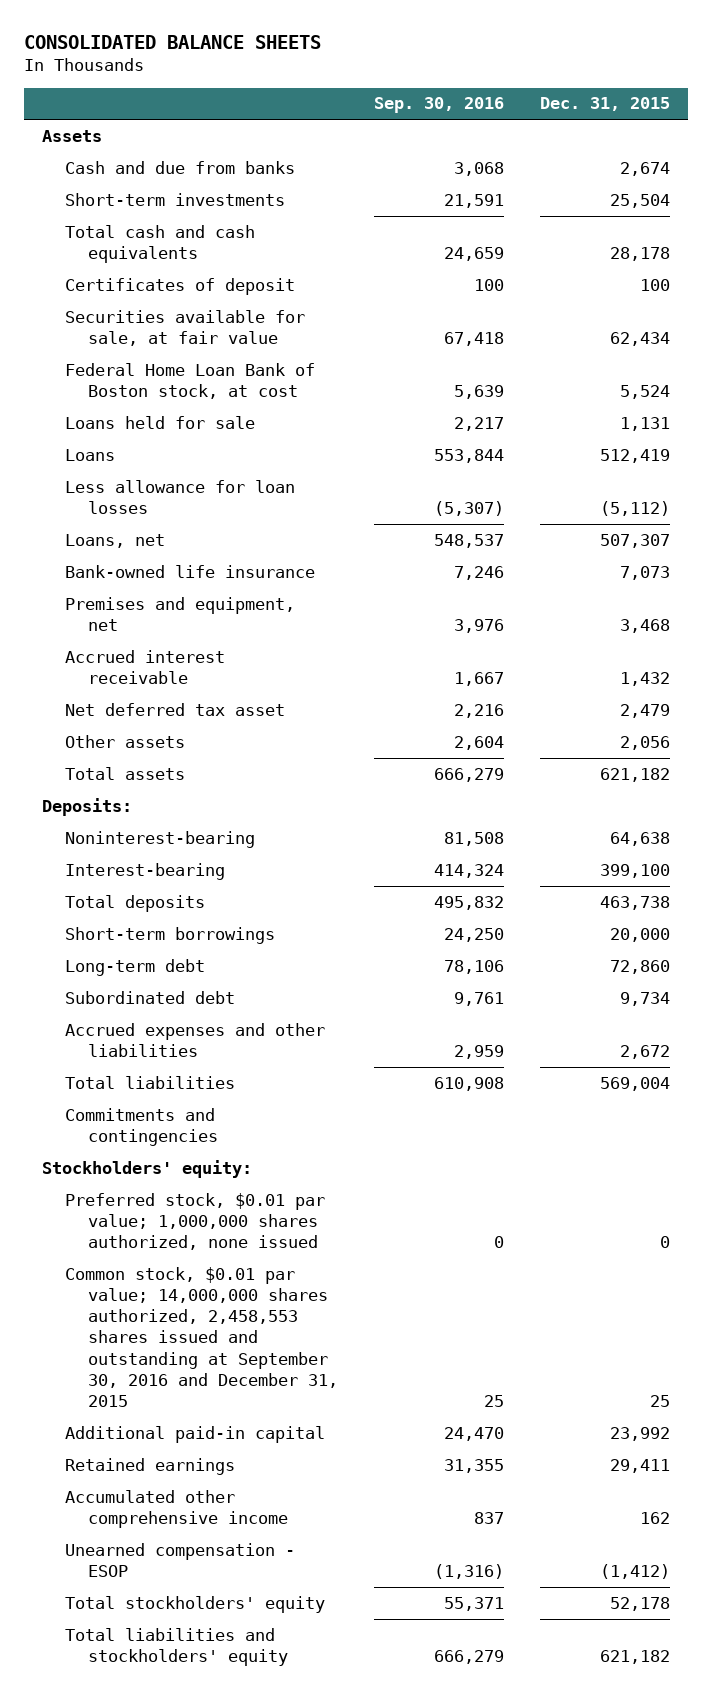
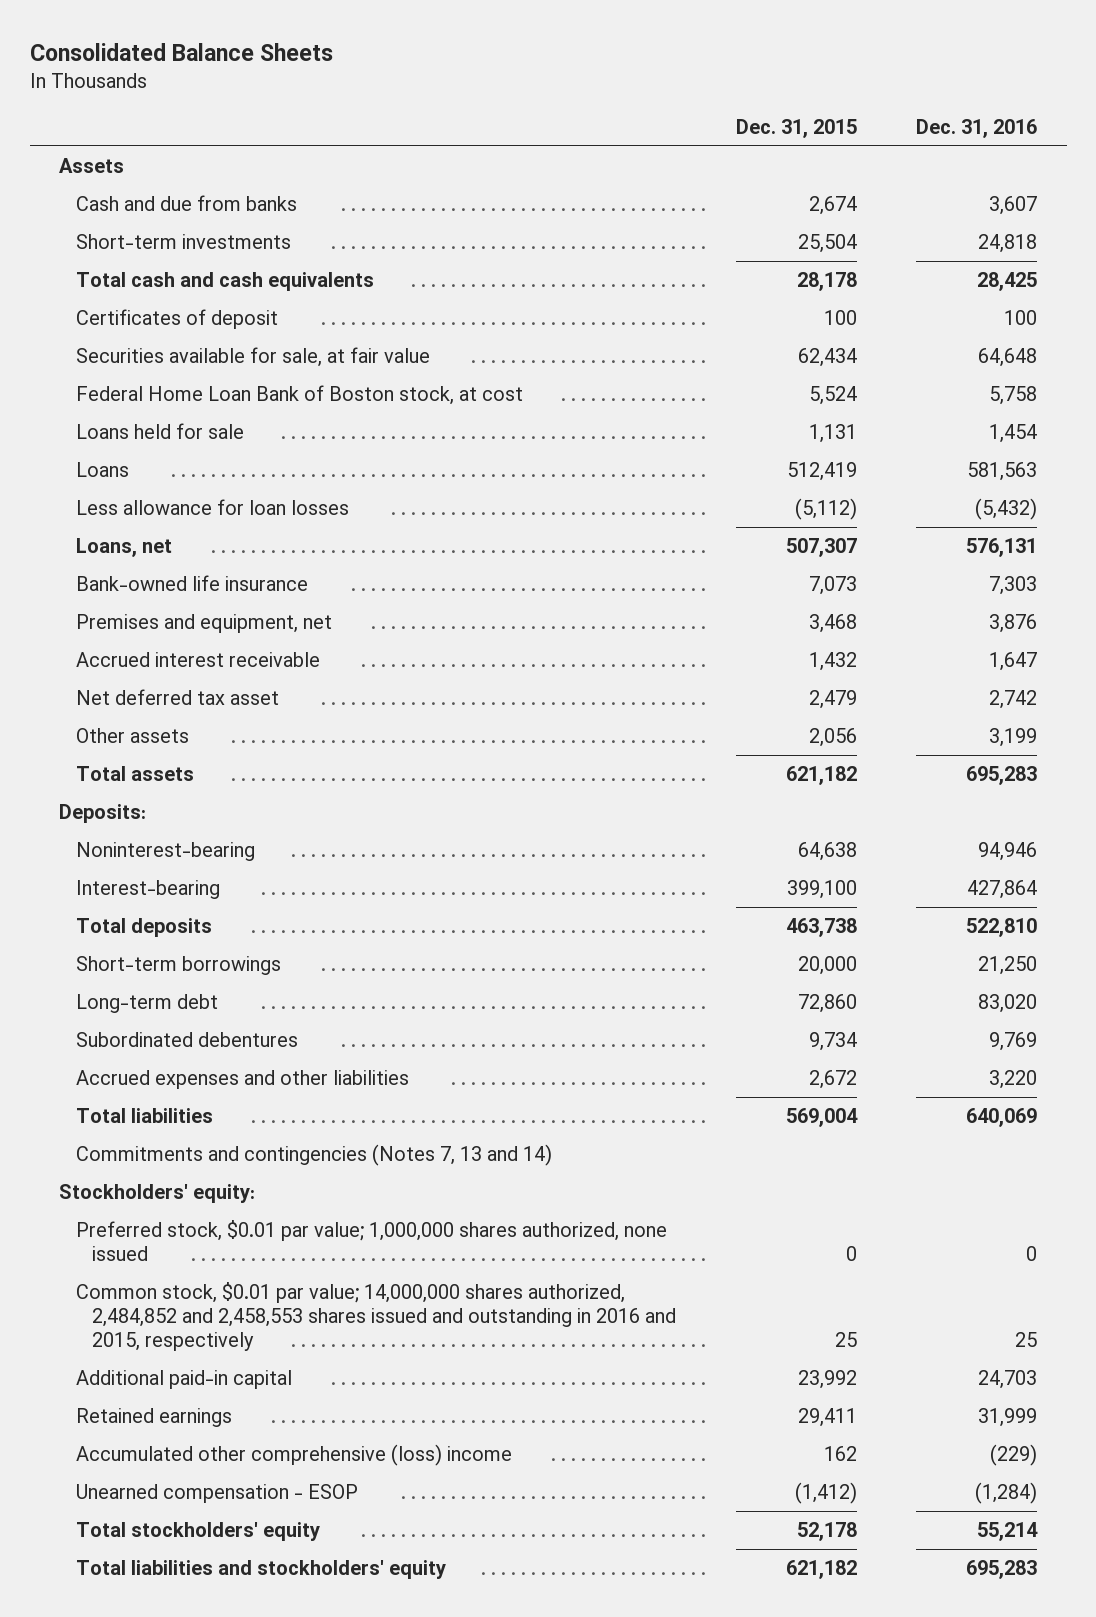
[23,35,321,50] CONSOLIDATED BALANCE SHEETS -> [29,42,333,61] Consolidated Balance Sheets
[373,97,504,114] Sep. 30, 2016 -> none
none -> [916,118,1038,138] Dec. 31, 2016
[64,990,235,1004] Subordinated debt -> [75,1031,298,1047] Subordinated debentures
[64,1107,218,1147] Commitments and contingencies -> [75,1143,552,1166] Commitments and contingencies (Notes 7, 13 and 14)
[64,1266,338,1407] Common stock, $0.01 par value; 14,000,000 shares authorized, 2,458,553 shares issued and outstanding at September 30, 2016 and December 31, 2015 -> [75,1281,677,1352] Common stock, $0.01 par value; 14,000,000 shares authorized, 2,484,852 and 2,458,553 shares issued and outstanding in 2016 and 2015, respectively
[64,1489,288,1529] Accumulated other comprehensive income -> [75,1443,512,1466] Accumulated other comprehensive (loss) income

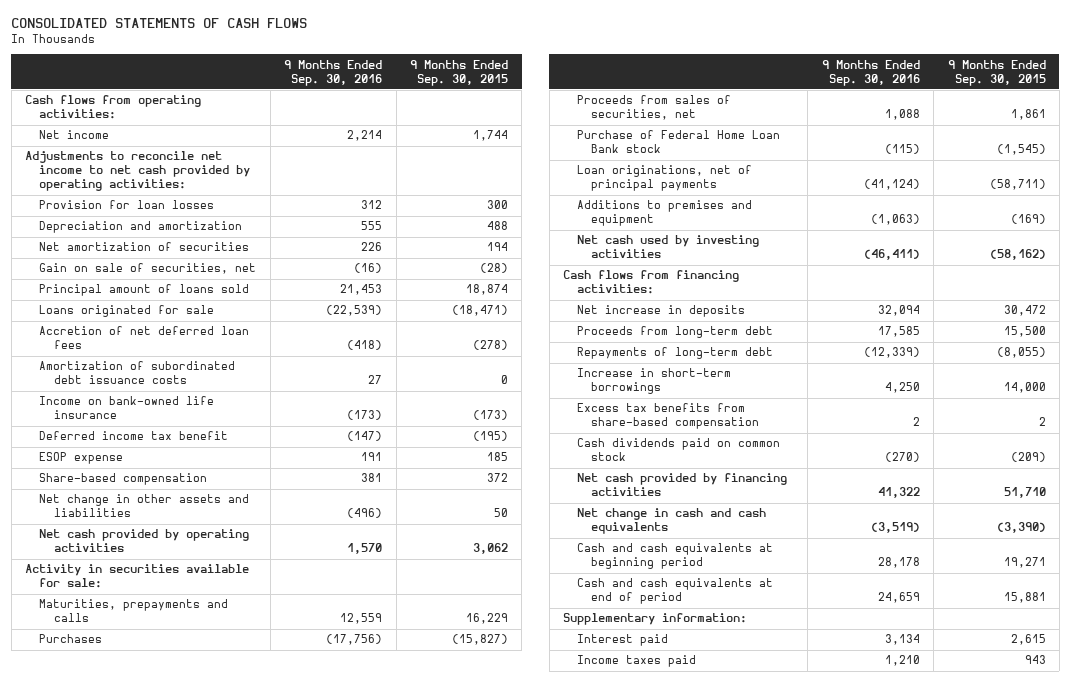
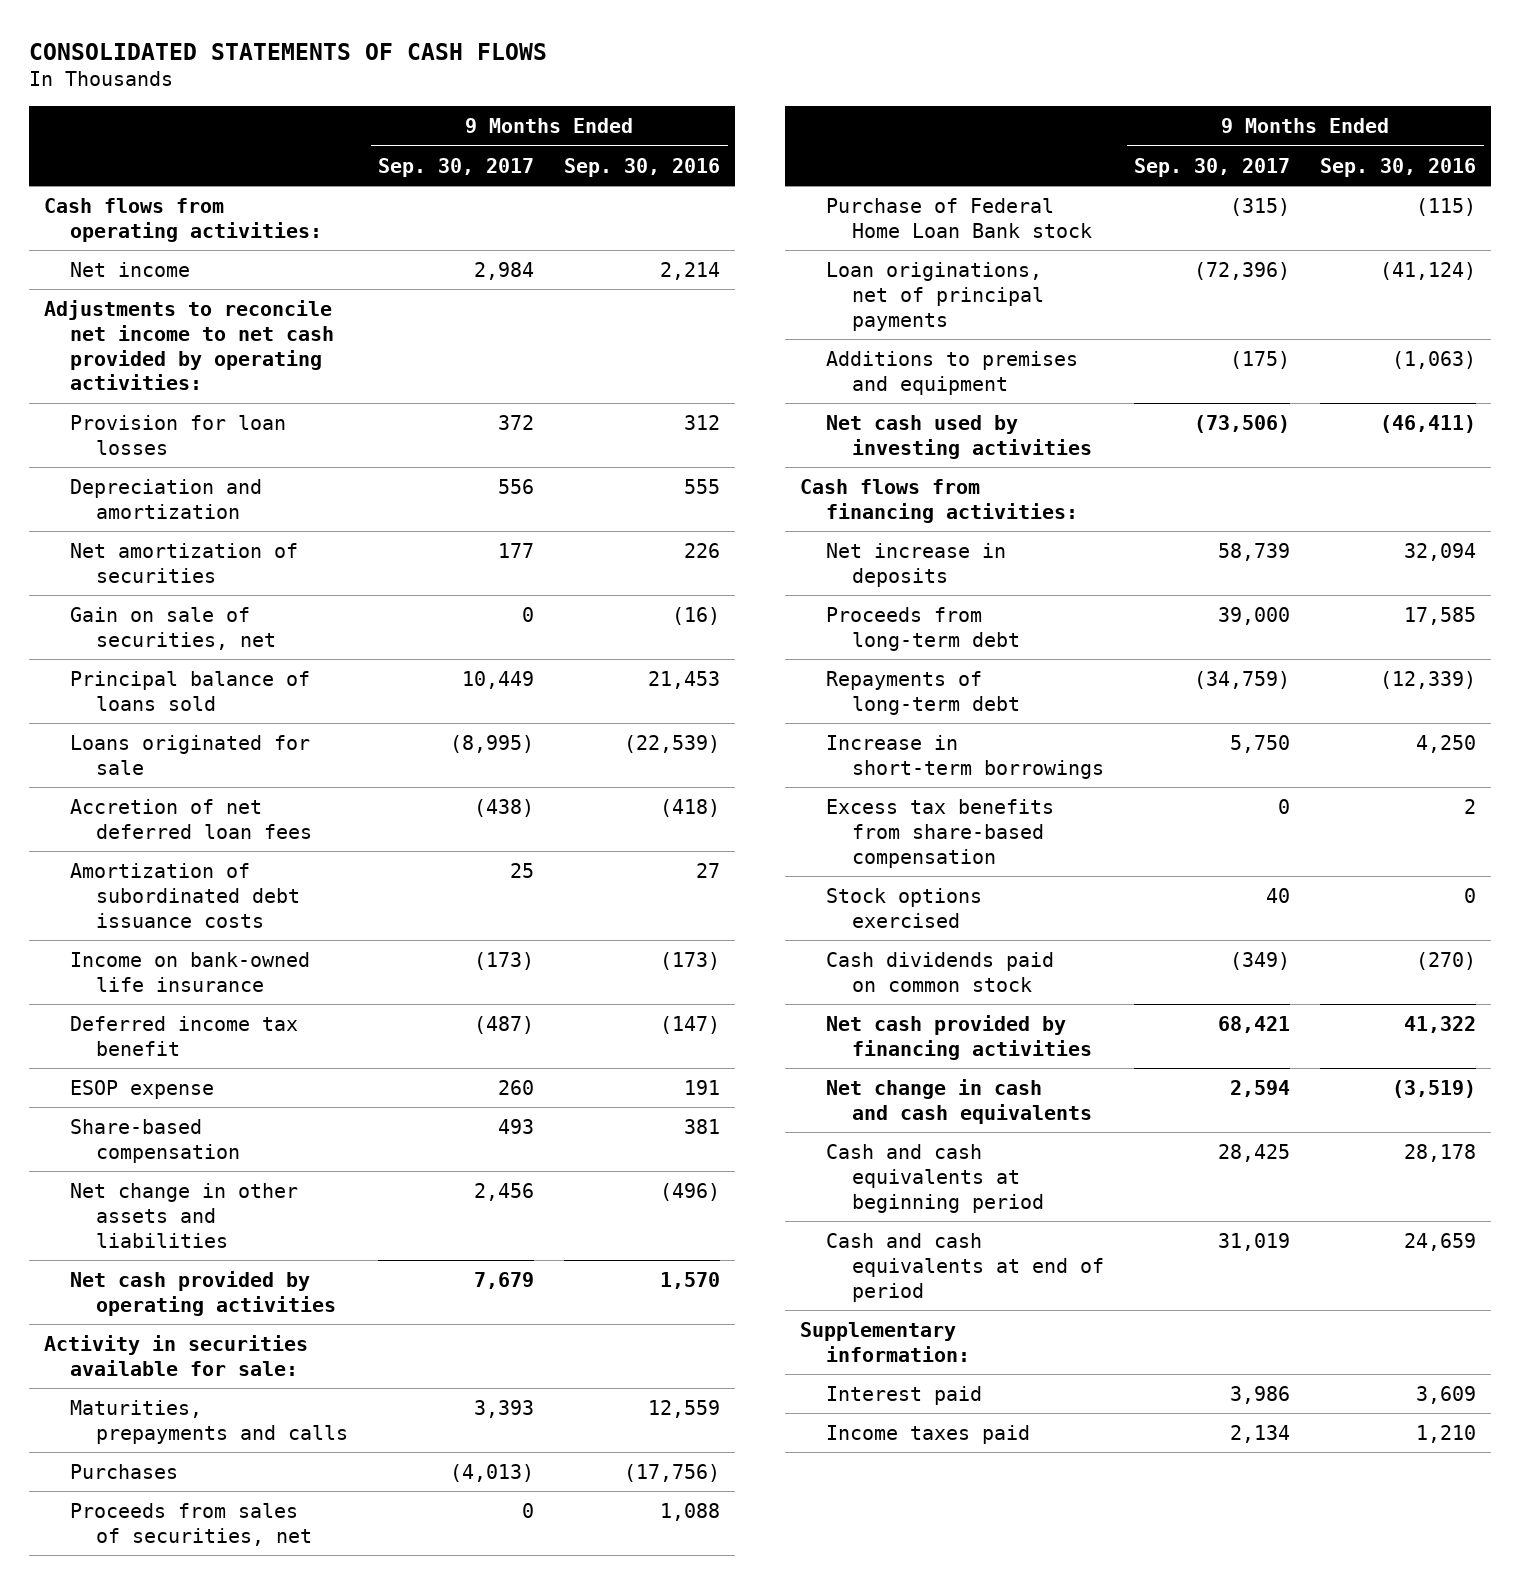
[409,59,508,86] 9 Months Ended Sep. 30, 2015 -> none
none -> [378,157,535,177] Sep. 30, 2017
[39,284,250,297] Principal amount of loans sold -> [70,670,311,711] Principal balance of loans sold
none -> [826,887,983,928] Stock options exercised
[884,634,920,646] 3,134 -> [1416,1385,1477,1404] 3,609

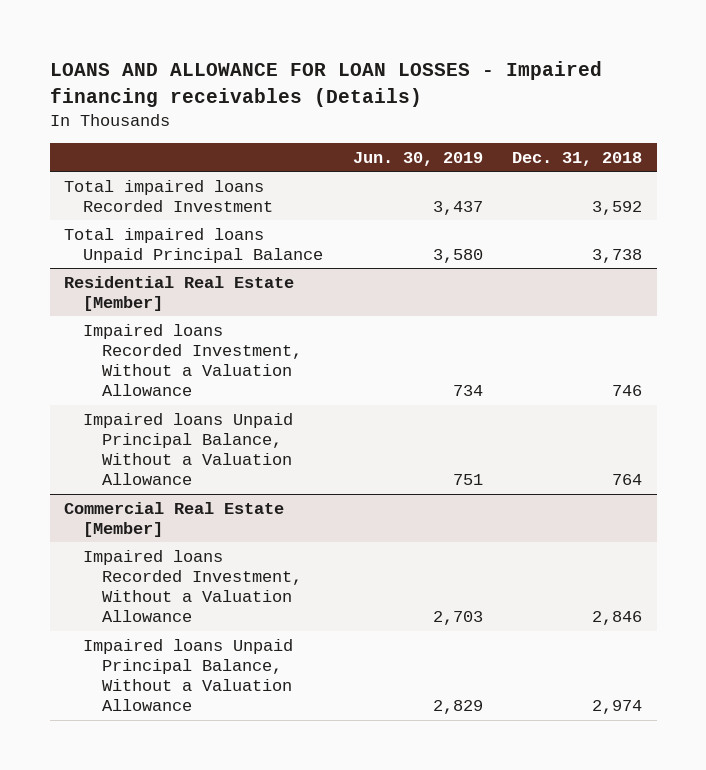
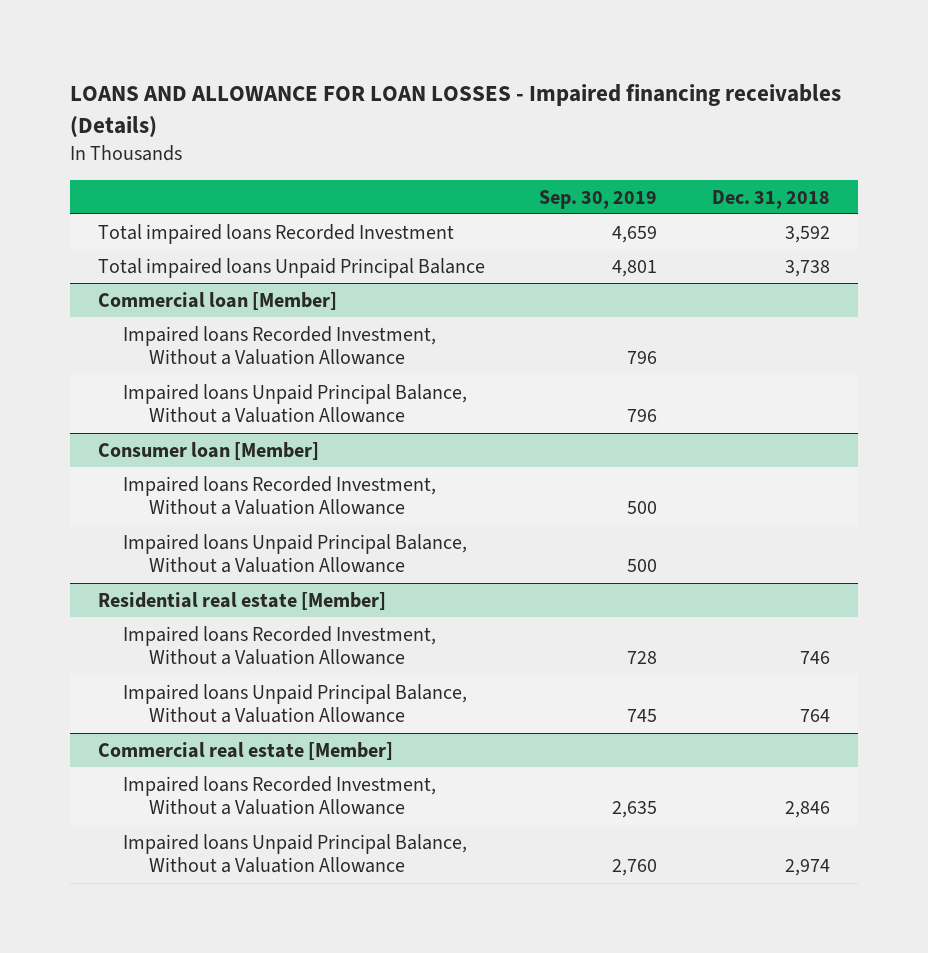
[352,151,483,166] Jun. 30, 2019 -> none
none -> [539,189,658,209] Sep. 30, 2019
none -> [97,291,337,310] Commercial loan [Member]
none -> [123,325,437,366] Impaired loans Recorded Investment, Without a Valuation Allowance
none -> [123,383,468,424] Impaired loans Unpaid Principal Balance, Without a Valuation Allowance
none -> [97,441,319,460] Consumer loan [Member]
none -> [123,475,437,516] Impaired loans Recorded Investment, Without a Valuation Allowance
none -> [123,533,468,574] Impaired loans Unpaid Principal Balance, Without a Valuation Allowance
[64,275,295,311] Residential Real Estate [Member] -> [97,591,386,610] Residential real estate [Member]
[64,501,285,537] Commercial Real Estate [Member] -> [97,741,393,760] Commercial real estate [Member]

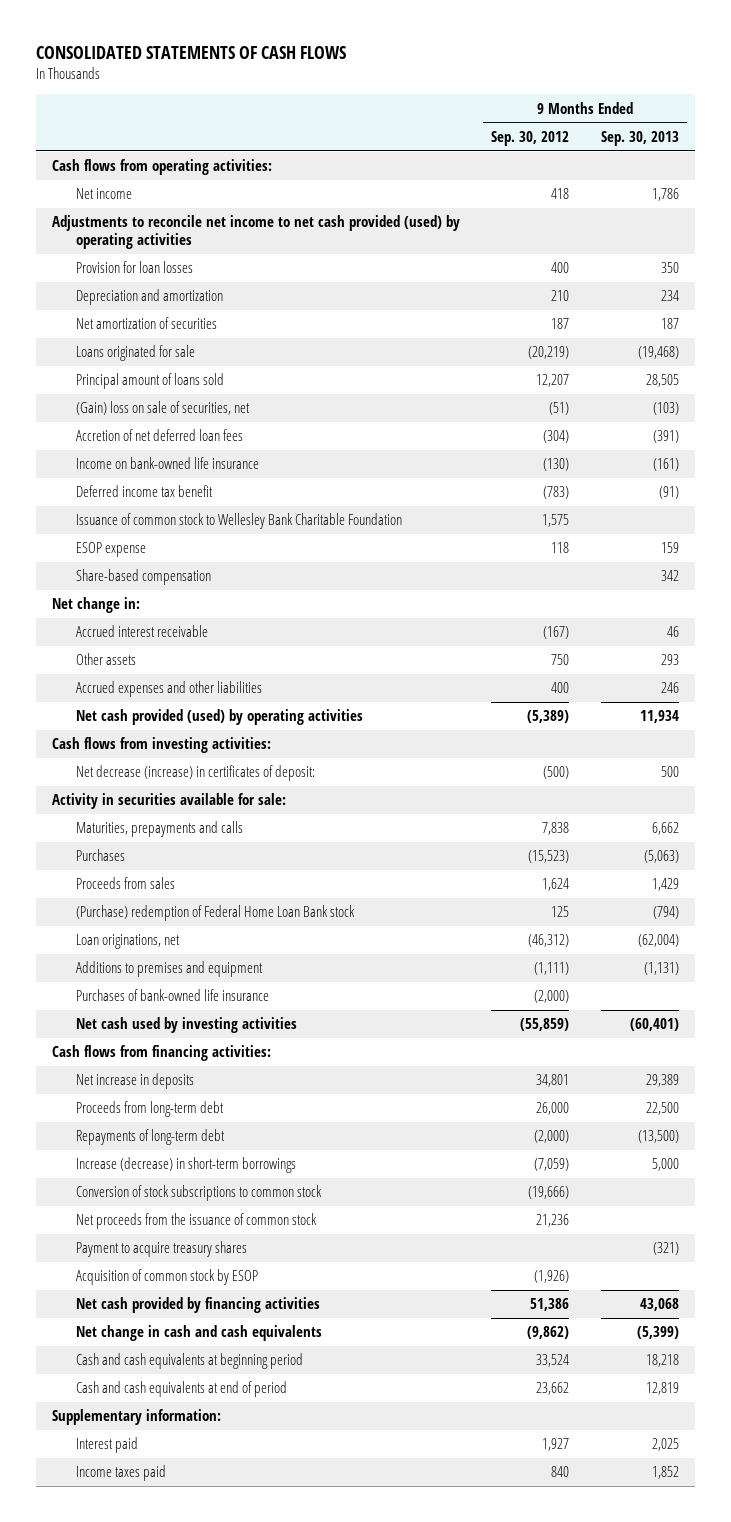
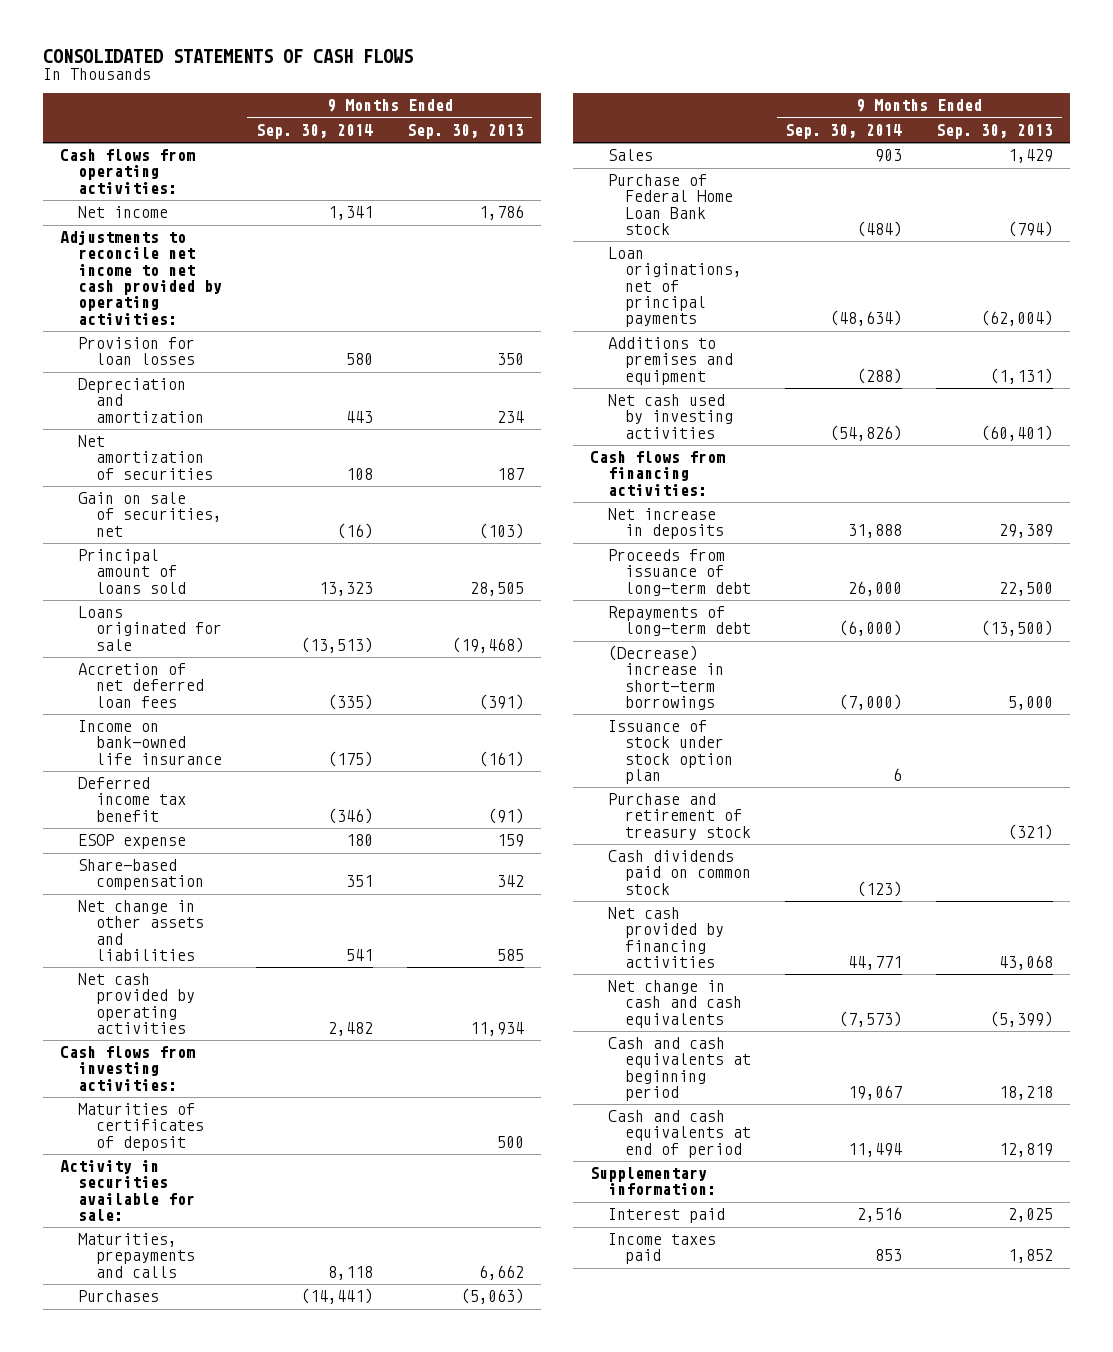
[491,130,570,146] Sep. 30, 2012 -> none
none -> [255,123,373,139] Sep. 30, 2014
[51,215,460,250] Adjustments to reconcile net income to net cash provided (used) by operating activities -> [59,230,222,325] Adjustments to reconcile net income to net cash provided by operating activities:
none -> [77,492,222,537] Gain on sale of securities, net
[75,401,250,416] (Gain) loss on sale of securities, net -> none
[75,345,195,362] Loans originated for sale -> [77,606,222,651] Loans originated for sale
[75,513,402,530] Issuance of common stock to Wellesley Bank Charitable Foundation -> none
[51,597,140,614] Net change in: -> none
[75,625,208,638] Accrued interest receivable -> none
[75,653,136,666] Other assets -> none
[75,681,262,698] Accrued expenses and other liabilities -> none
none -> [77,900,204,962] Net change in other assets and liabilities
[75,709,363,726] Net cash provided (used) by operating activities -> [77,973,195,1035] Net cash provided by operating activities
[75,765,315,782] Net decrease (increase) in certificates of deposit: -> [77,1103,204,1151] Maturities of certificates of deposit
[75,877,175,890] Proceeds from sales -> [607,149,653,162] Sales
[75,905,355,922] (Purchase) redemption of Federal Home Loan Bank stock -> [607,174,734,236] Purchase of Federal Home Loan Bank stock
[75,934,180,950] Loan originations, net -> [607,247,743,328] Loan originations, net of principal payments
[75,989,269,1002] Purchases of bank-owned life insurance -> none
[75,1101,224,1118] Proceeds from long-term debt -> [607,549,752,596] Proceeds from issuance of long-term debt
[75,1185,322,1202] Conversion of stock subscriptions to common stock -> none
[75,1213,317,1230] Net proceeds from the issuance of common stock -> none
[75,1269,258,1286] Acquisition of common stock by ESOP -> none
[75,1157,296,1174] Increase (decrease) in short-term borrowings -> [607,645,725,711] (Decrease) increase in short-term borrowings
none -> [607,720,734,785] Issuance of stock under stock option plan
[75,1241,247,1258] Payment to acquire treasury shares -> [607,793,752,840] Purchase and retirement of treasury stock
none -> [607,850,752,895] Cash dividends paid on common stock

